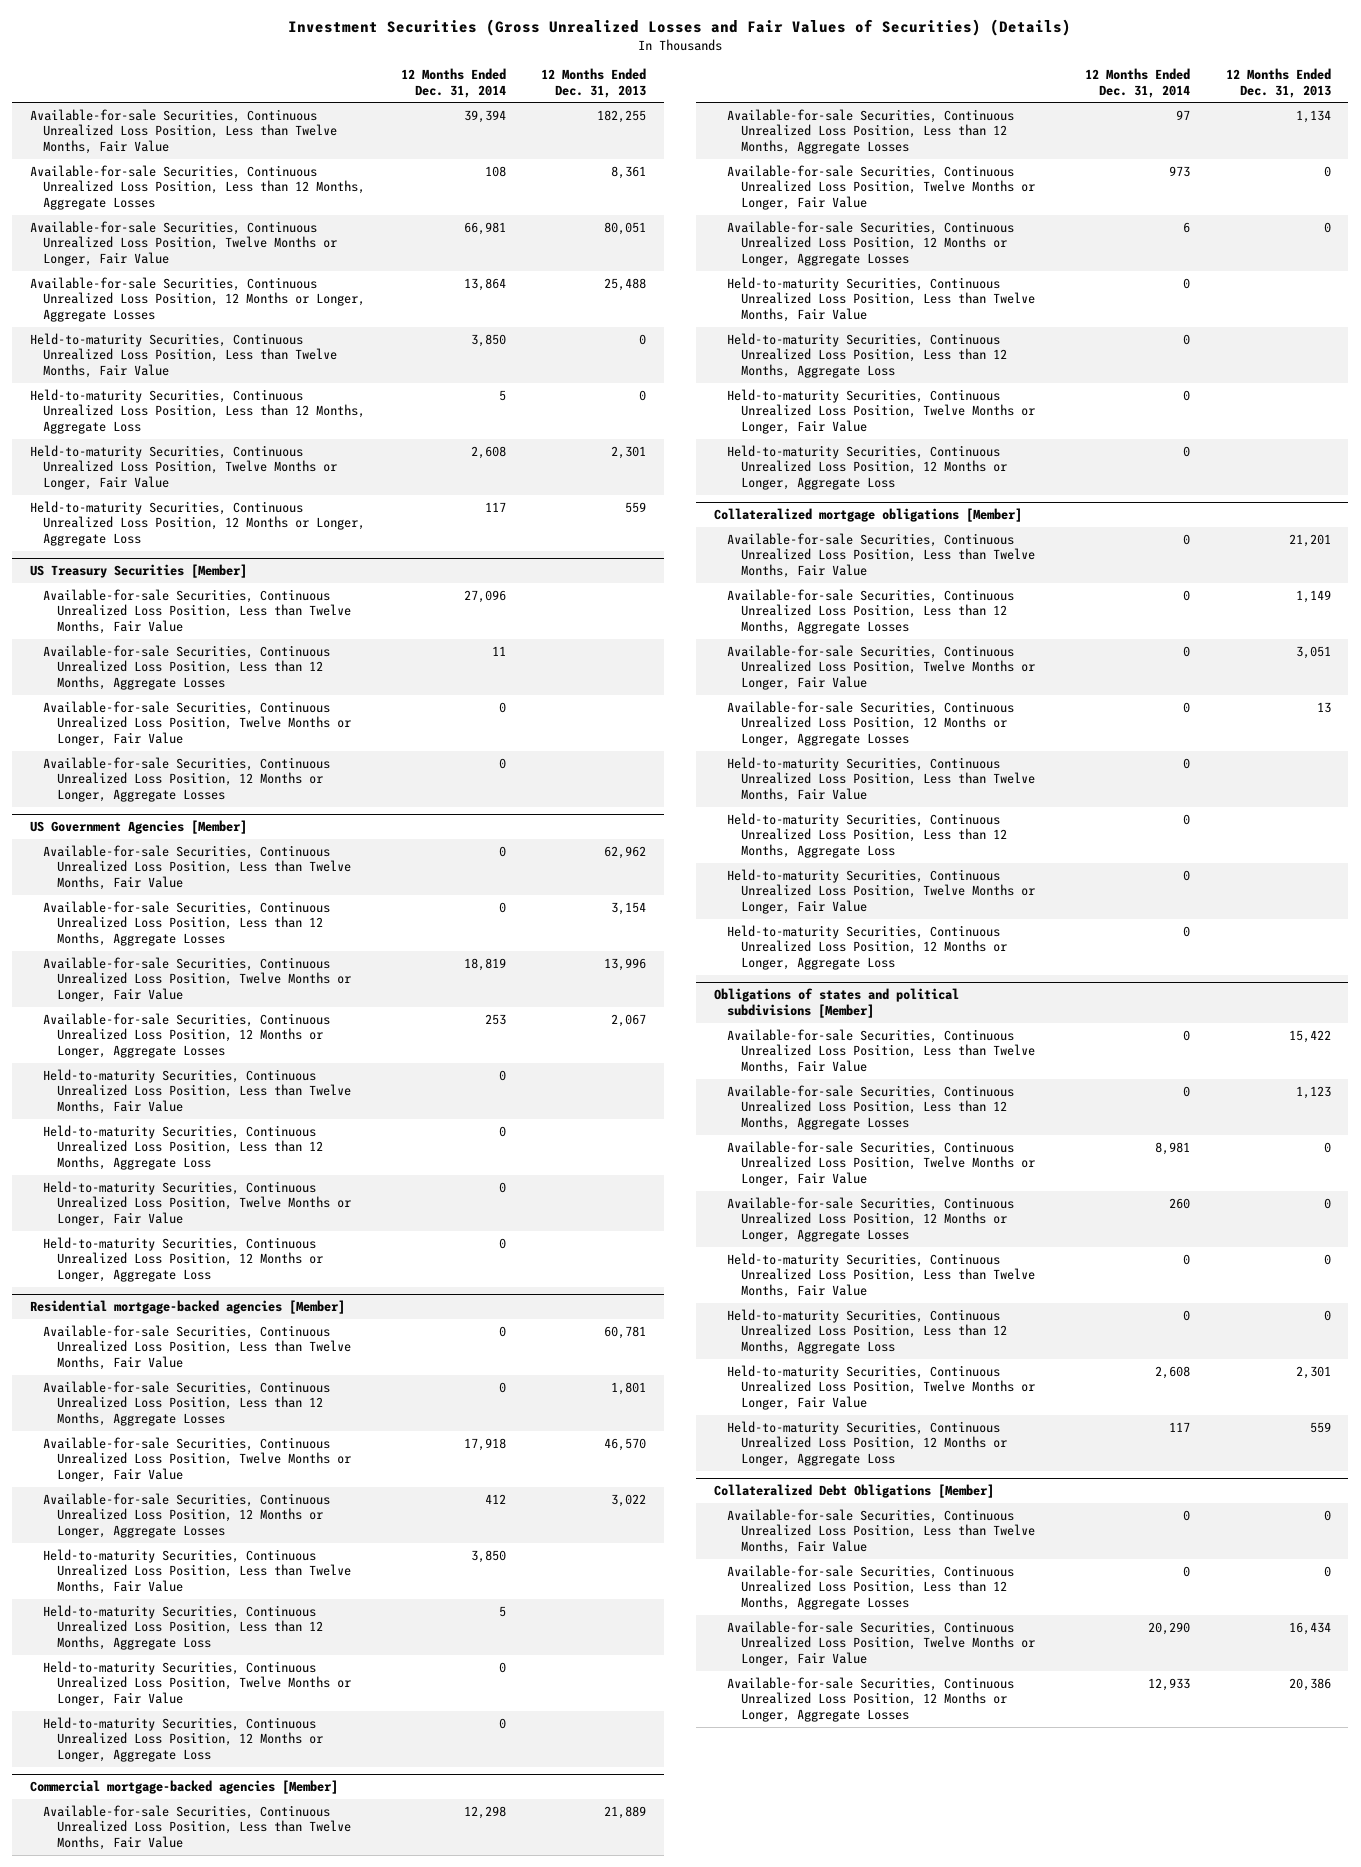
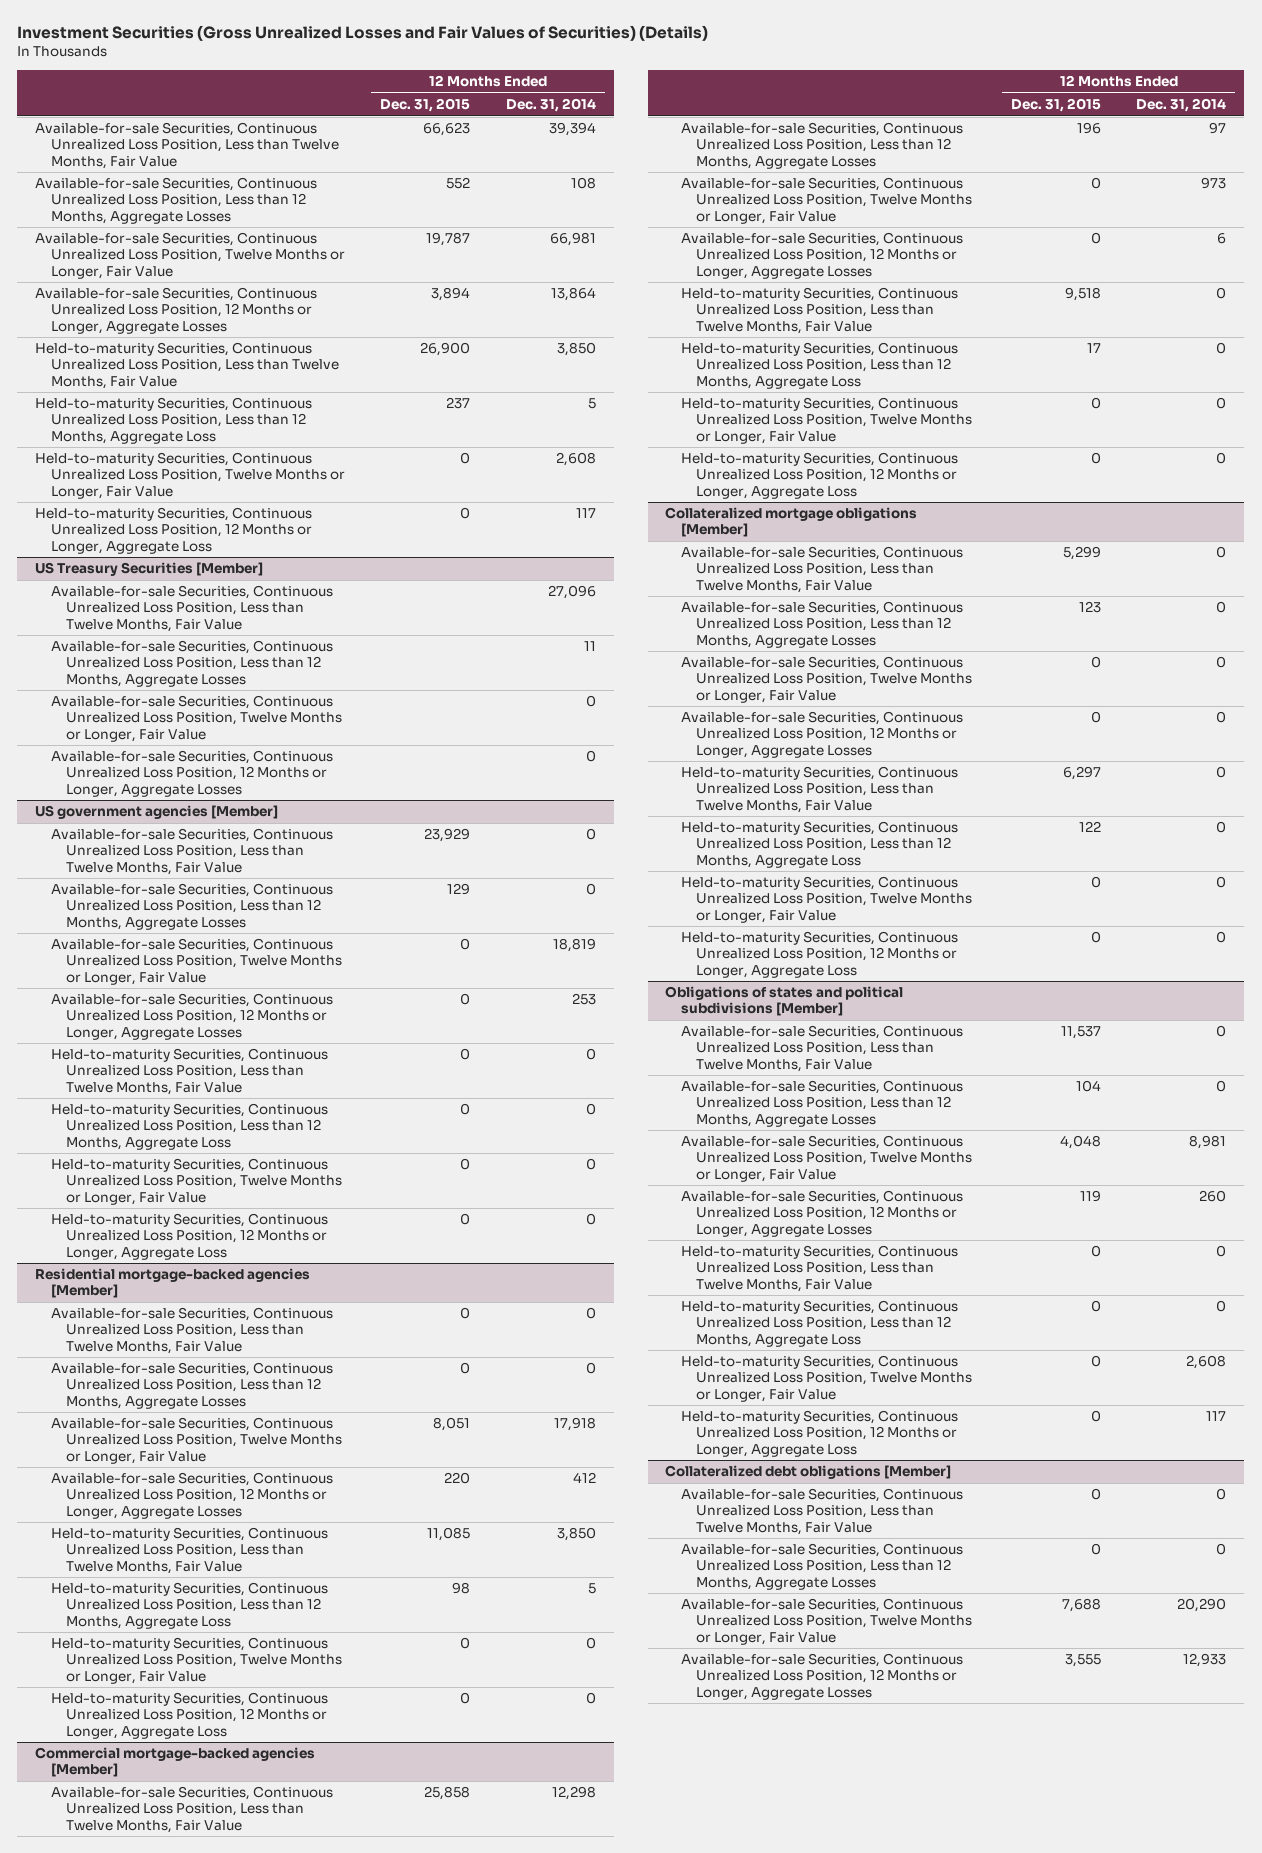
[541,68,647,98] 12 Months Ended Dec. 31, 2013 -> none
none -> [380,98,471,113] Dec. 31, 2015
[30,820,248,835] US Government Agencies [Member] -> [35,805,279,820] US government agencies [Member]
[714,1484,995,1499] Collateralized Debt Obligations [Member] -> [665,1465,952,1480] Collateralized debt obligations [Member]

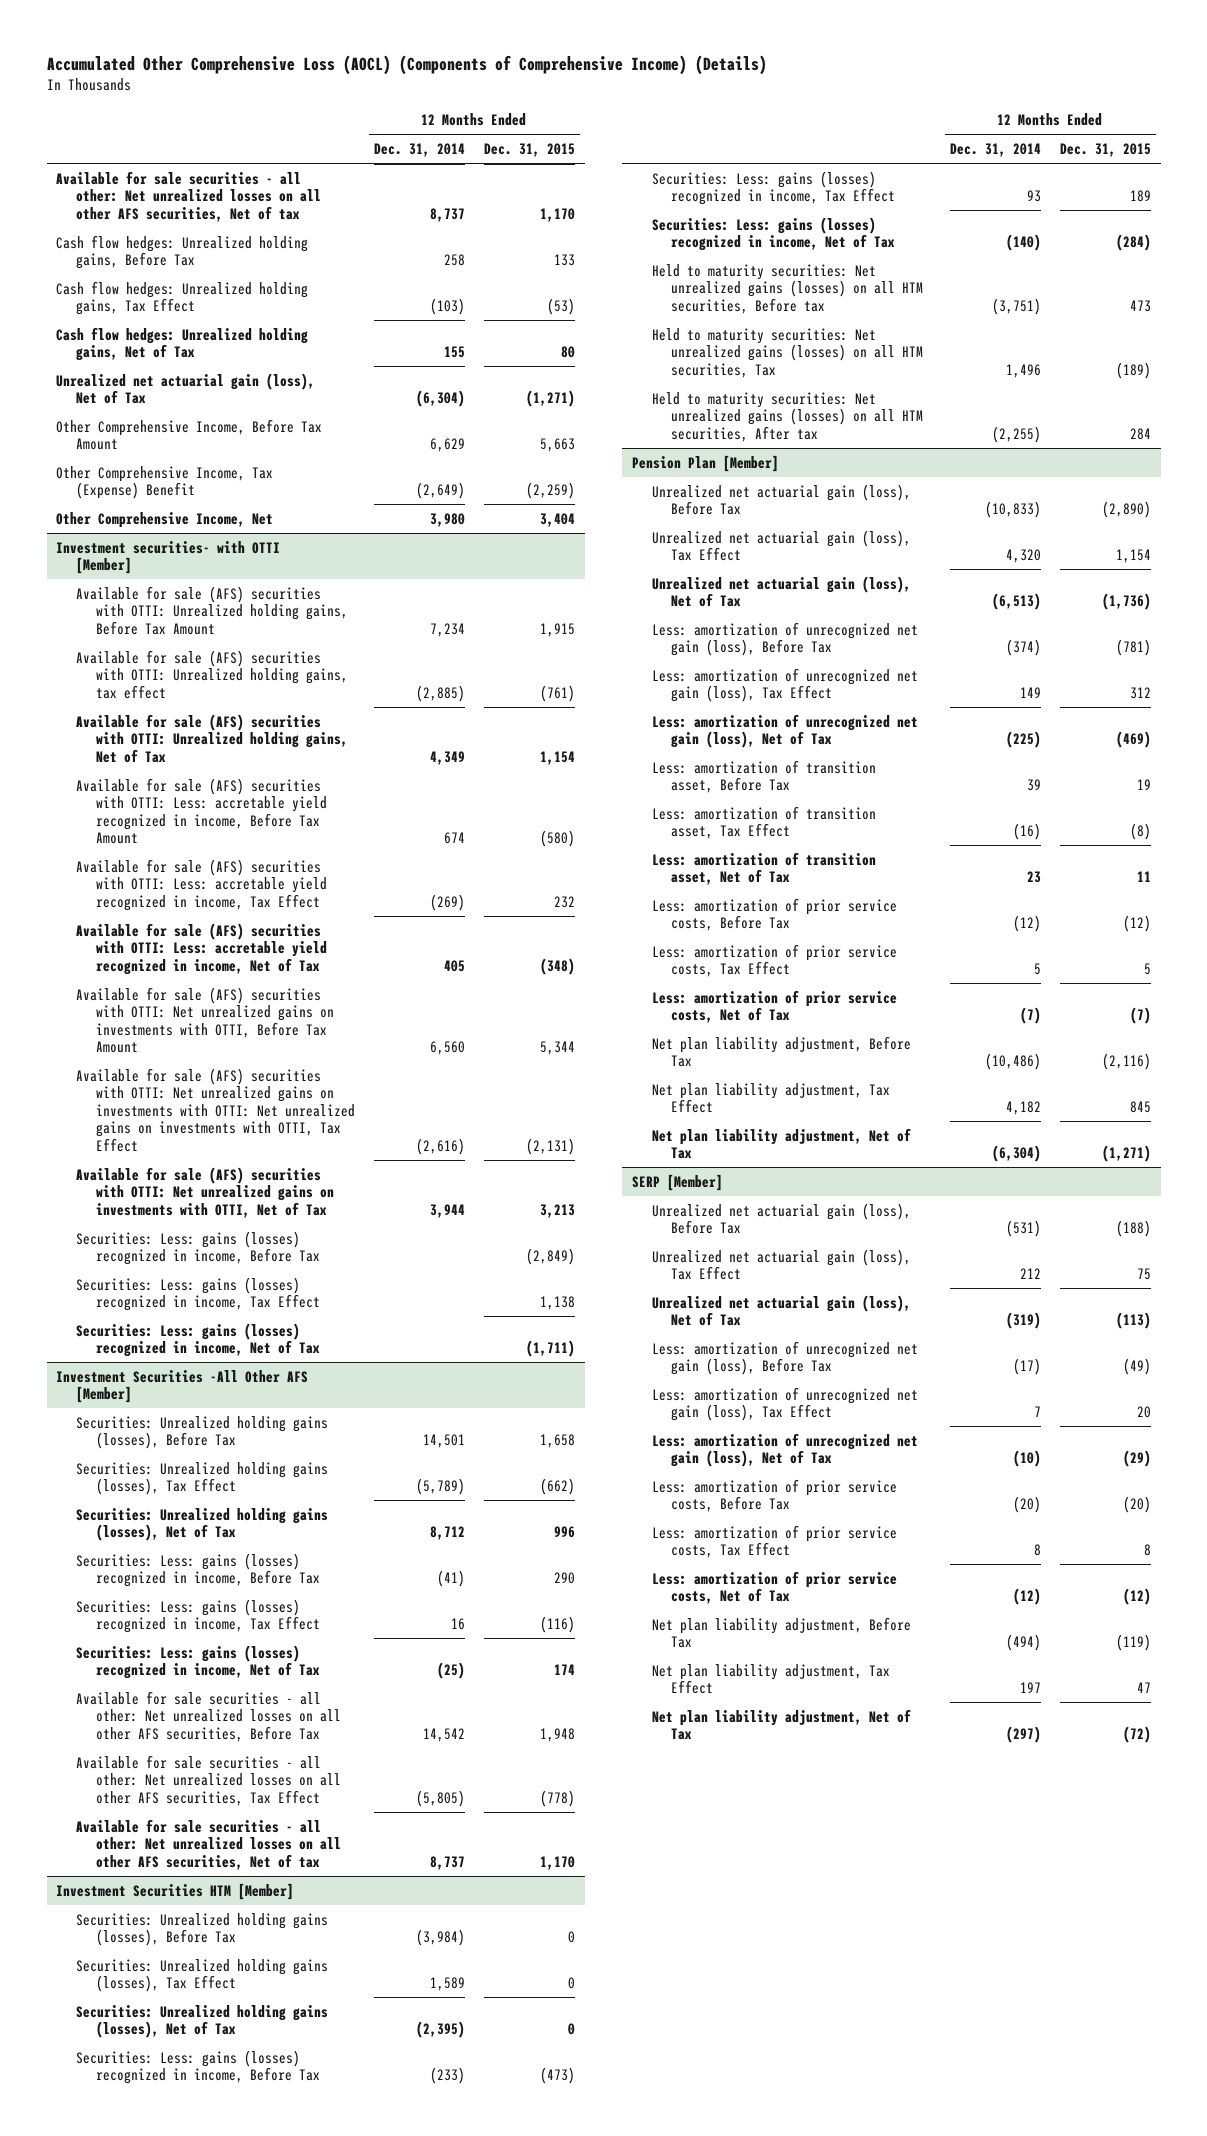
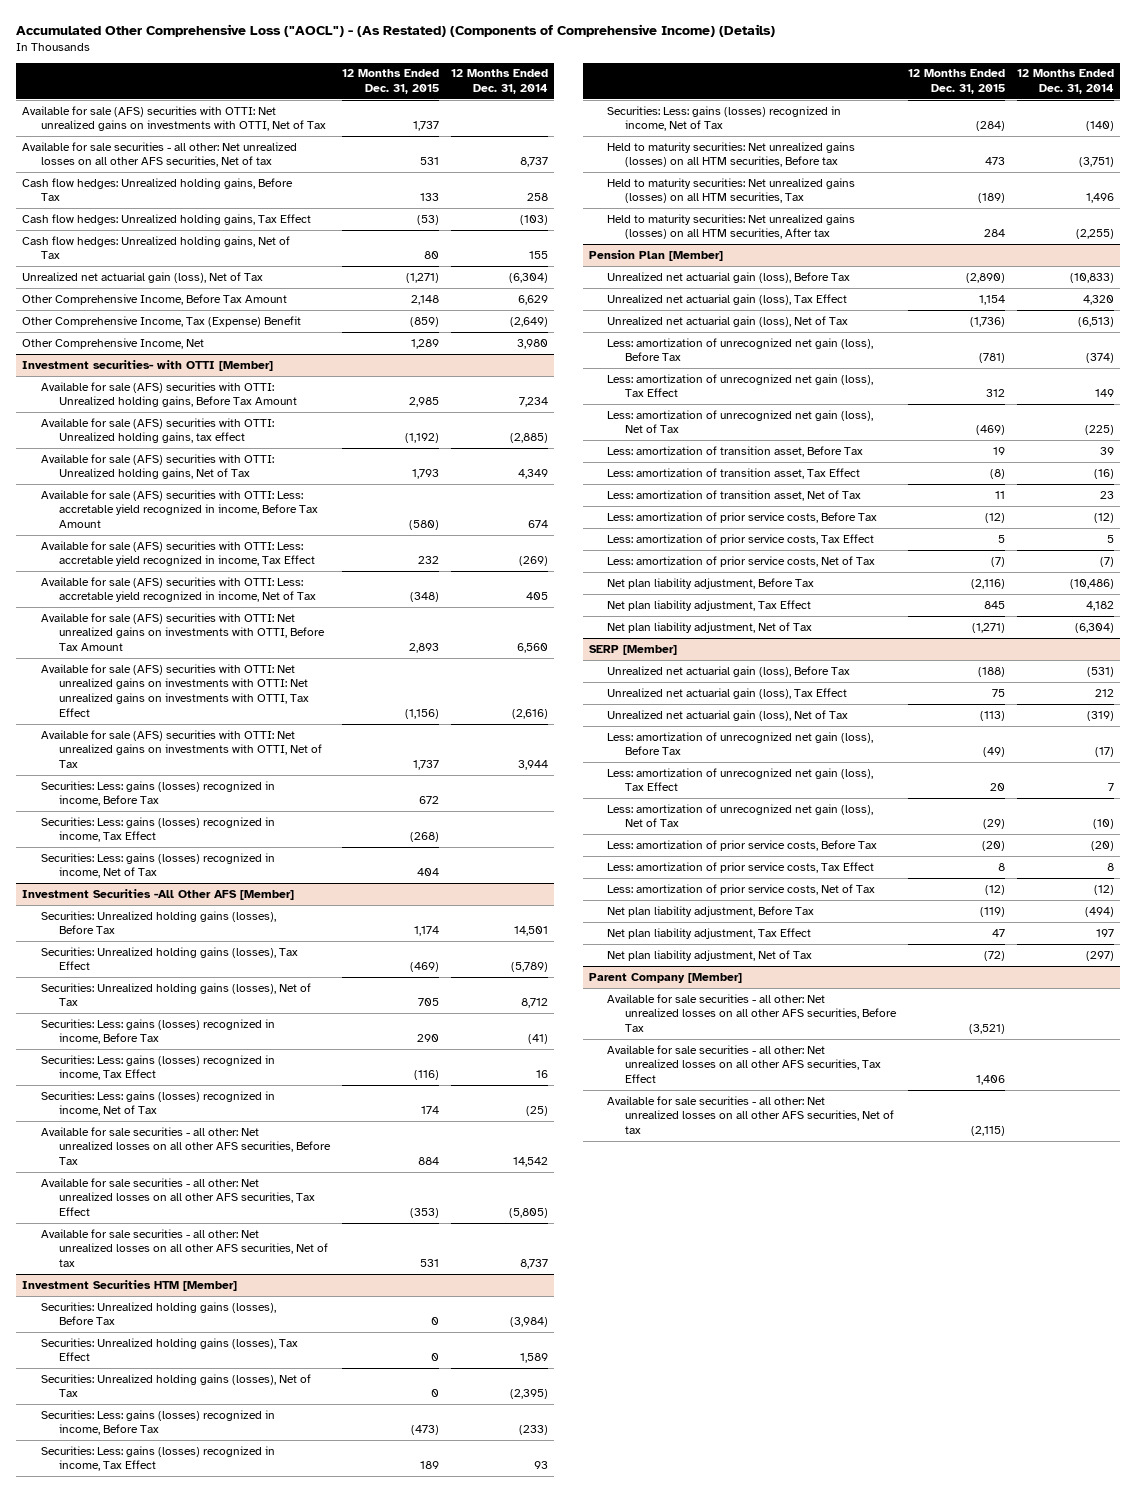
[46,54,767,75] Accumulated Other Comprehensive Loss (AOCL) (Components of Comprehensive Income) (Details) -> [16,23,776,37] Accumulated Other Comprehensive Loss ("AOCL") - (As Restated) (Components of Comprehensive Income) (Details)
none -> [22,105,326,132] Available for sale (AFS) securities with OTTI: Net unrealized gains on investments with OTTI, Net of Tax
[540,207,576,222] 1,170 -> [419,157,439,166] 531
[540,438,576,453] 5,663 -> [410,294,439,305] 2,148
[526,482,576,500] (2,259) -> [409,316,439,327] (859)
[540,512,576,527] 3,404 -> [410,338,439,349] 1,289
[540,622,576,637] 1,915 -> [408,397,439,408] 2,985
[540,684,576,702] (761) -> [404,433,439,444] (1,192)
[540,750,576,765] 1,154 -> [411,469,439,480] 1,793
[540,1041,576,1056] 5,344 -> [408,643,439,654] 2,893
[526,1137,576,1155] (2,131) -> [404,708,439,719] (1,156)
[540,1203,576,1218] 3,213 -> [412,760,439,771] 1,737
[526,1248,576,1266] (2,849) -> [418,796,439,805] 672
[540,1296,576,1311] 1,138 -> [409,832,439,843] (268)
[526,1340,576,1358] (1,711) -> [416,868,439,877] 404
[540,1434,576,1449] 1,658 -> [413,926,439,937] 1,174
[540,1478,576,1496] (662) -> [409,962,439,973] (469)
[554,1526,576,1539] 996 -> [417,998,439,1007] 705
[540,1727,576,1742] 1,948 -> [417,1157,439,1166] 884
[540,1789,576,1807] (778) -> [409,1208,439,1219] (353)
[540,1855,576,1870] 1,170 -> [419,1259,439,1268] 531
none -> [589,972,743,983] Parent Company [Member]
none -> [607,993,898,1033] Available for sale securities - all other: Net unrealized losses on all other AFS securities, Before Tax
none -> [607,1044,882,1084] Available for sale securities - all other: Net unrealized losses on all other AFS securities, Tax Effect
none -> [607,1095,895,1135] Available for sale securities - all other: Net unrealized losses on all other AFS securities, Net of tax

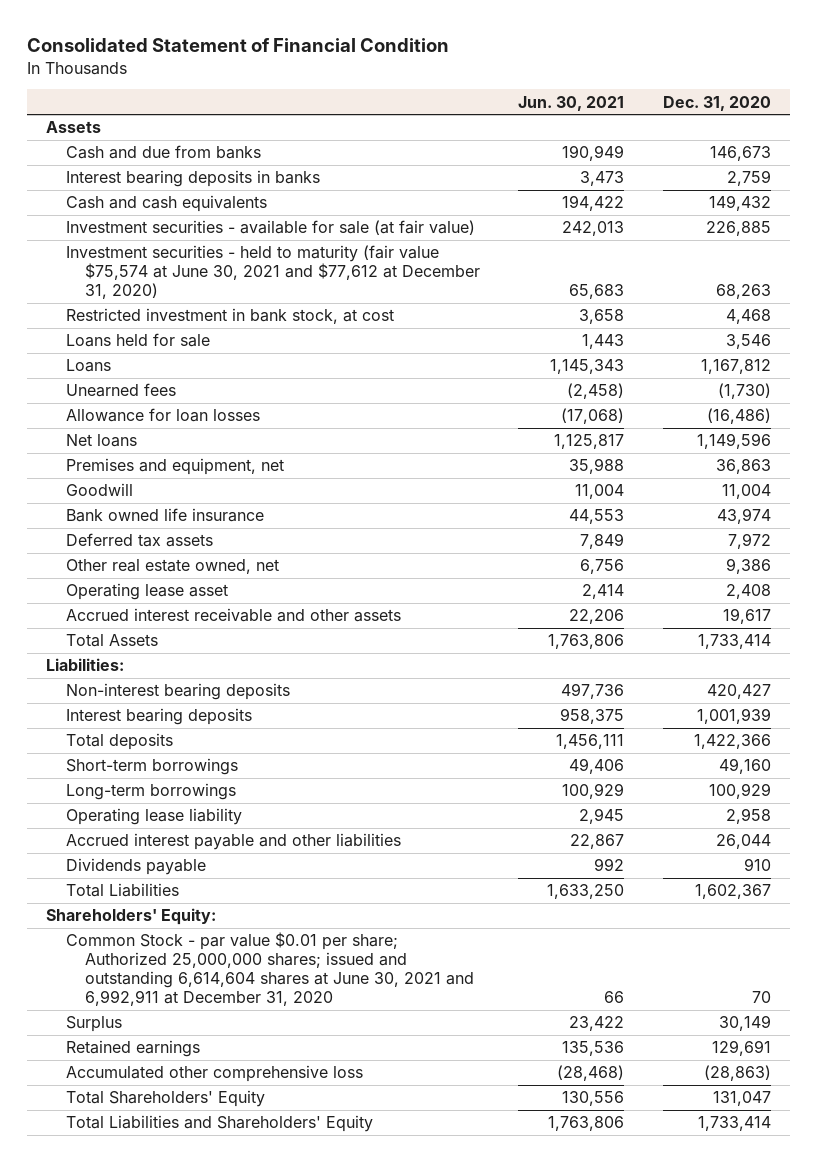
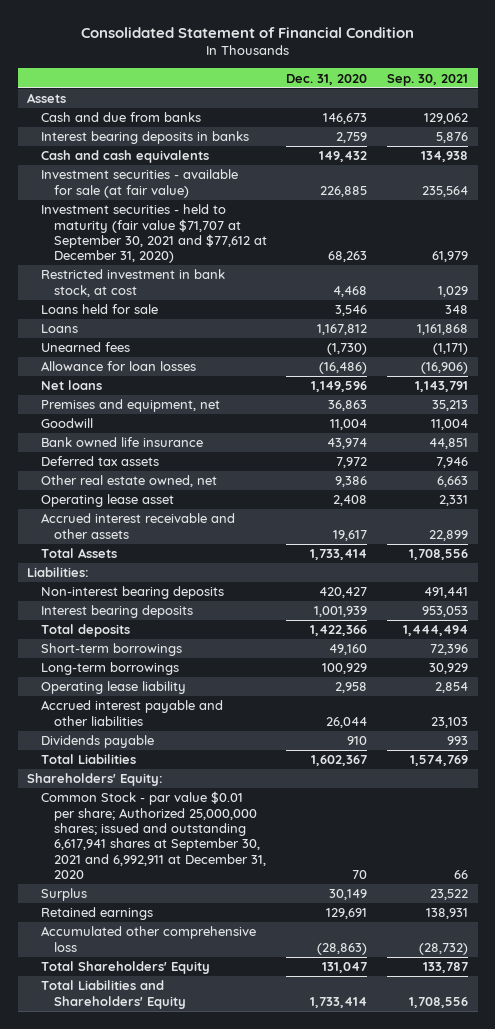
[518,95,625,111] Jun. 30, 2021 -> none
none -> [386,73,468,86] Sep. 30, 2021
[65,245,480,300] Investment securities - held to maturity (fair value $75,574 at June 30, 2021 and $77,612 at December 31, 2020) -> [40,204,267,264] Investment securities - held to maturity (fair value $71,707 at September 30, 2021 and $77,612 at December 31, 2020)
[65,932,474,1007] Common Stock - par value $0.01 per share; Authorized 25,000,000 shares; issued and outstanding 6,614,604 shares at June 30, 2021 and 6,992,911 at December 31, 2020 -> [40,791,266,880] Common Stock - par value $0.01 per share; Authorized 25,000,000 shares; issued and outstanding 6,617,941 shares at September 30, 2021 and 6,992,911 at December 31, 2020

